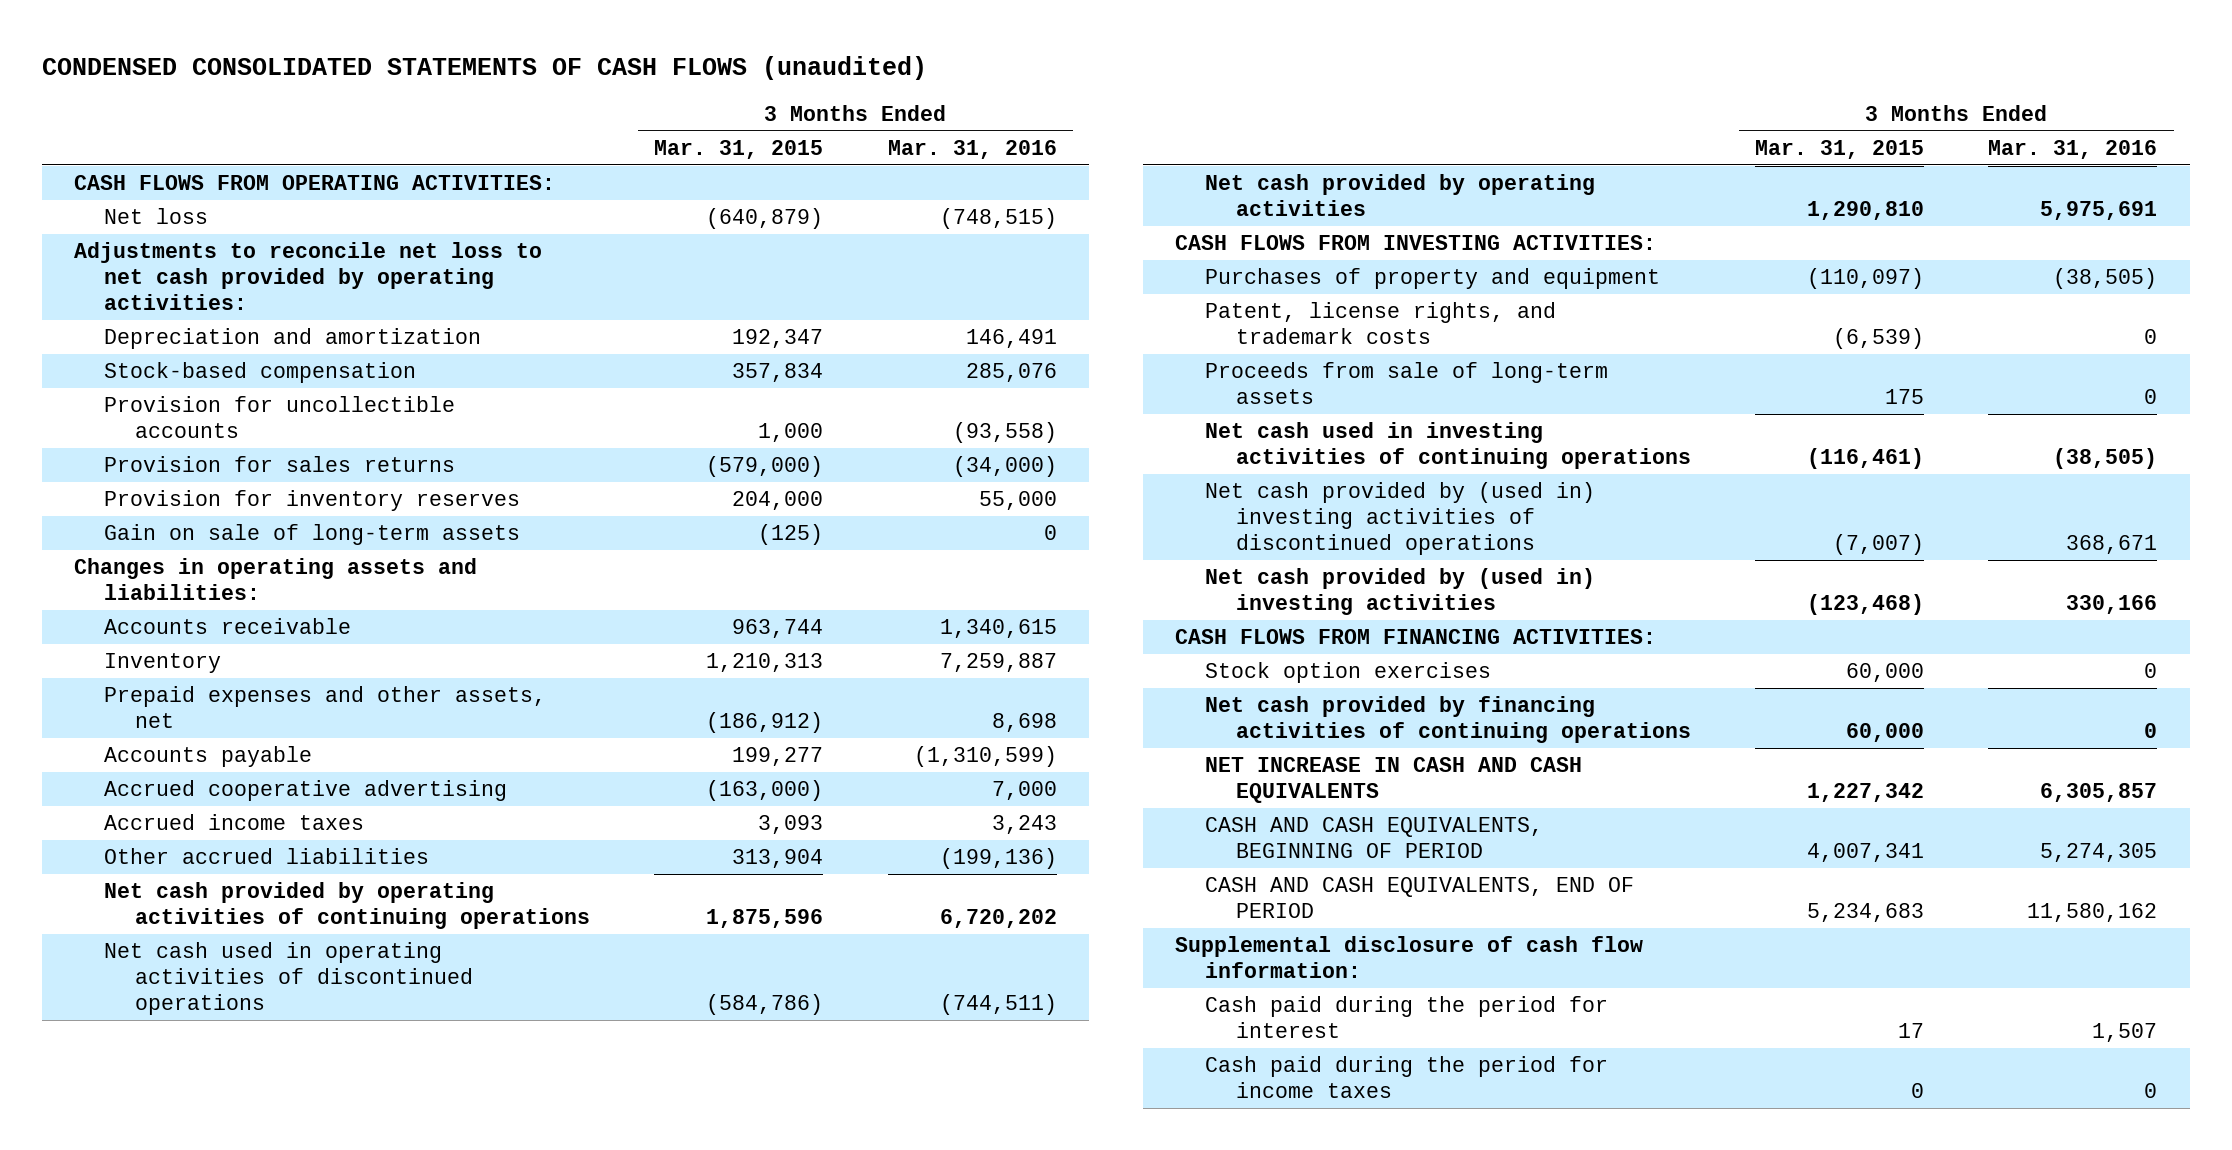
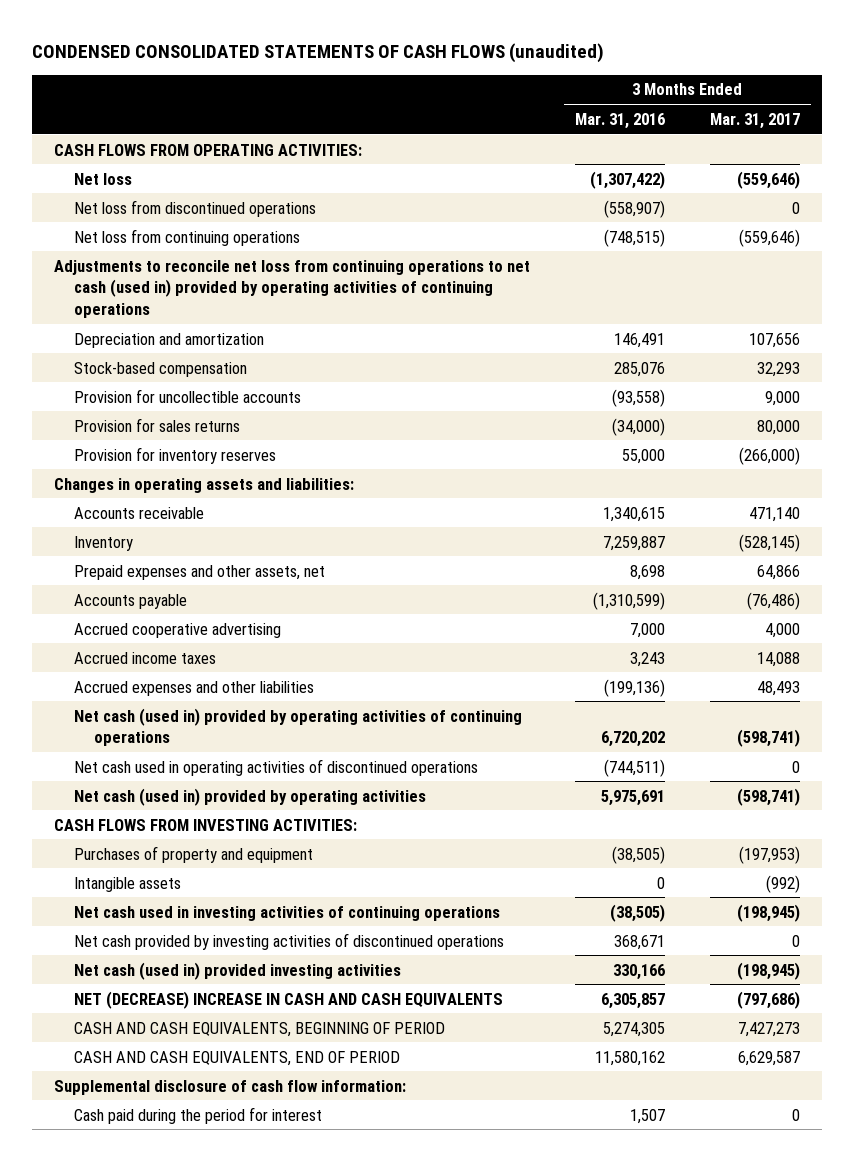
[654,139,824,159] Mar. 31, 2015 -> none
none -> [709,112,800,129] Mar. 31, 2017
[939,208,1057,230] (748,515) -> [589,170,665,189] (1,307,422)
none -> [74,199,317,217] Net loss from discontinued operations
none -> [74,228,301,246] Net loss from continuing operations
[74,242,543,311] Adjustments to reconcile net loss to net cash provided by operating activities: -> [54,259,531,318] Adjustments to reconcile net loss from continuing operations to net cash (used in) provided by operating activities of continuing operations
[104,524,521,546] Gain on sale of long-term assets -> none
[104,848,430,865] Other accrued liabilities -> [74,680,315,696] Accrued expenses and other liabilities
[104,882,590,930] Net cash provided by operating activities of continuing operations -> [74,707,523,747] Net cash (used in) provided by operating activities of continuing operations
[1205,174,1596,217] Net cash provided by operating activities -> [74,787,427,806] Net cash (used in) provided by operating activities
[1205,362,1609,405] Proceeds from sale of long-term assets -> none
[1205,302,1557,345] Patent, license rights, and trademark costs -> [74,876,182,892] Intangible assets
[1174,629,1656,645] CASH FLOWS FROM FINANCING ACTIVITIES: -> none
[1205,662,1492,684] Stock option exercises -> none
[1205,696,1691,744] Net cash provided by financing activities of continuing operations -> none
[1205,482,1596,556] Net cash provided by (used in) investing activities of discontinued operations -> [74,932,505,950] Net cash provided by investing activities of discontinued operations
[1205,568,1596,616] Net cash provided by (used in) investing activities -> [74,961,402,980] Net cash (used in) provided investing activities
[1205,757,1583,804] NET INCREASE IN CASH AND CASH EQUIVALENTS -> [74,990,504,1009] NET (DECREASE) INCREASE IN CASH AND CASH EQUIVALENTS
[1205,1056,1609,1099] Cash paid during the period for income taxes -> none

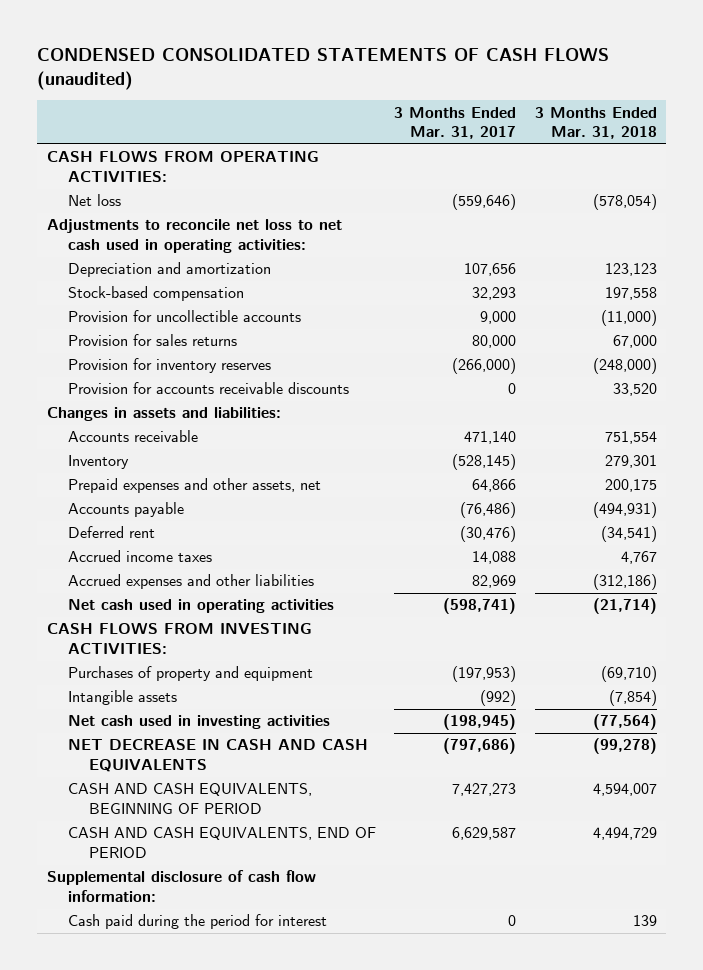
[574,112,665,129] Mar. 31, 2016 -> none
none -> [534,106,657,140] 3 Months Ended Mar. 31, 2018
[74,199,317,217] Net loss from discontinued operations -> none
[74,228,301,246] Net loss from continuing operations -> none
[54,259,531,318] Adjustments to reconcile net loss from continuing operations to net cash (used in) provided by operating activities of continuing operations -> [46,219,342,254] Adjustments to reconcile net loss to net cash used in operating activities:
none -> [67,382,349,395] Provision for accounts receivable discounts
[54,477,355,493] Changes in operating assets and liabilities: -> [46,407,281,422] Changes in assets and liabilities:
[74,622,282,638] Accrued cooperative advertising -> none
none -> [67,526,155,539] Deferred rent
[74,707,523,747] Net cash (used in) provided by operating activities of continuing operations -> none
[74,758,479,776] Net cash used in operating activities of discontinued operations -> none
[756,680,800,696] 48,493 -> [472,575,517,589] 82,969
[74,787,427,806] Net cash (used in) provided by operating activities -> [67,599,334,614] Net cash used in operating activities
[74,905,501,921] Net cash used in investing activities of continuing operations -> none
[74,932,505,950] Net cash provided by investing activities of discontinued operations -> none
[74,961,402,980] Net cash (used in) provided investing activities -> [67,715,330,730] Net cash used in investing activities
[74,990,504,1009] NET (DECREASE) INCREASE IN CASH AND CASH EQUIVALENTS -> [67,739,368,773] NET DECREASE IN CASH AND CASH EQUIVALENTS

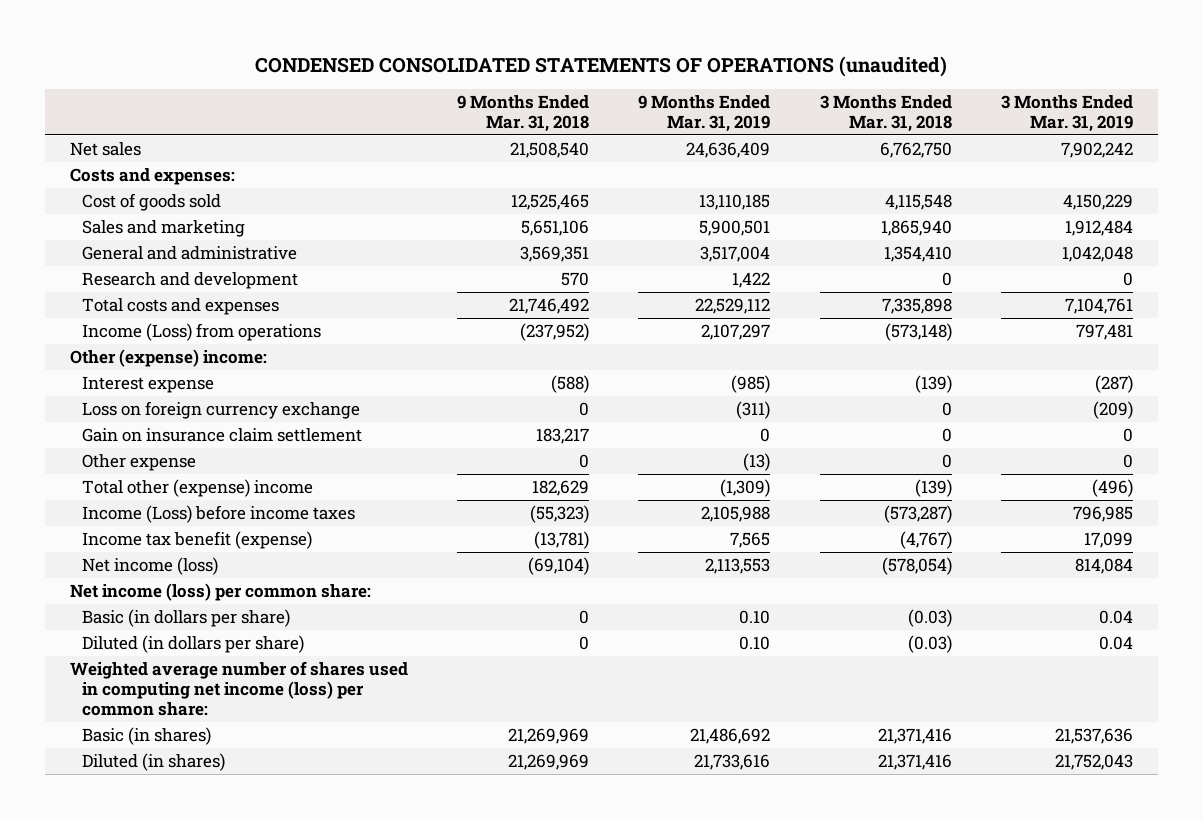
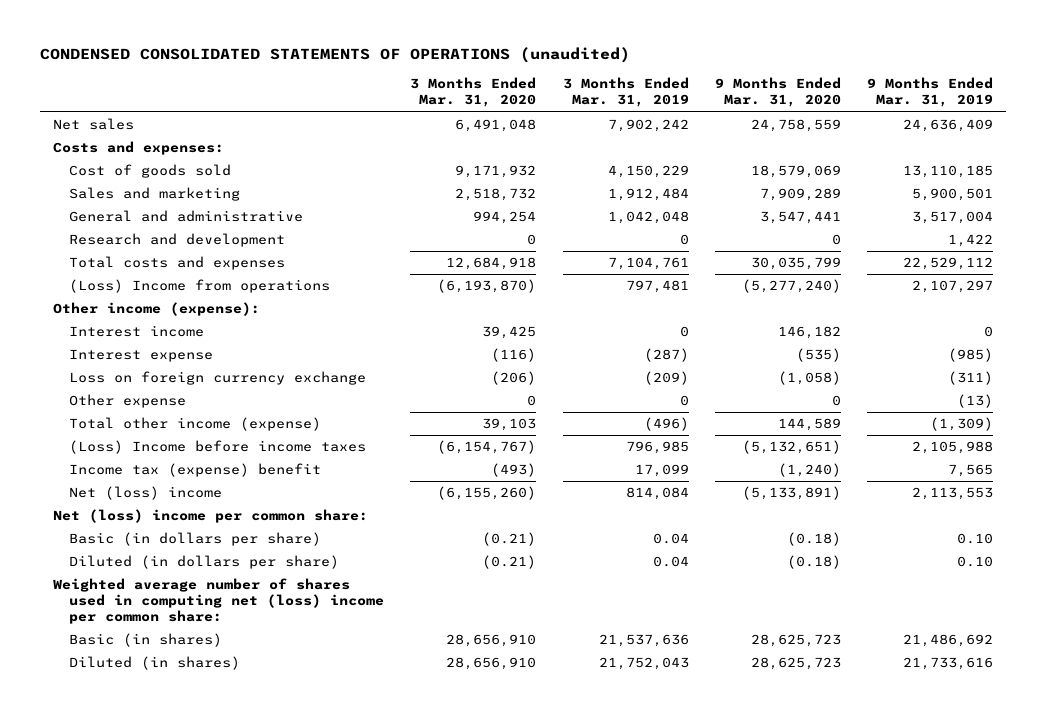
[457,94,590,132] 9 Months Ended Mar. 31, 2018 -> none
[819,94,952,132] 3 Months Ended Mar. 31, 2018 -> none
none -> [410,77,537,108] 3 Months Ended Mar. 31, 2020
none -> [714,77,841,108] 9 Months Ended Mar. 31, 2020
[81,322,321,341] Income (Loss) from operations -> [69,279,331,294] (Loss) Income from operations
[69,348,267,367] Other (expense) income: -> [52,302,260,317] Other income (expense):
none -> [69,325,205,338] Interest income
[81,427,362,442] Gain on insurance claim settlement -> none
[81,478,313,497] Total other (expense) income -> [69,417,322,432] Total other income (expense)
[81,504,355,523] Income (Loss) before income taxes -> [69,440,367,455] (Loss) Income before income taxes
[81,530,312,549] Income tax benefit (expense) -> [69,463,322,478] Income tax (expense) benefit
[81,556,218,575] Net income (loss) -> [69,486,223,501] Net (loss) income
[69,582,371,601] Net income (loss) per common share: -> [52,509,368,524] Net (loss) income per common share:
[69,660,408,717] Weighted average number of shares used in computing net income (loss) per common share: -> [52,578,385,624] Weighted average number of shares used in computing net (loss) income per common share:

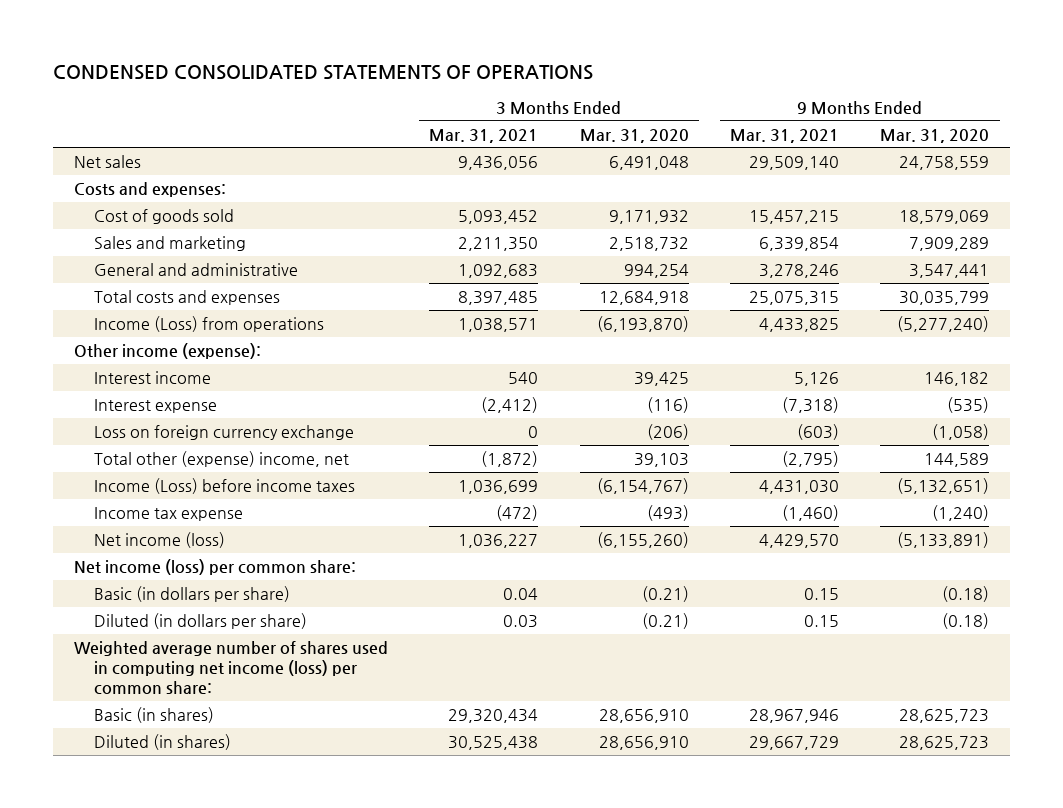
[39,47,630,64] CONDENSED CONSOLIDATED STATEMENTS OF OPERATIONS (unaudited) -> [53,65,594,81] CONDENSED CONSOLIDATED STATEMENTS OF OPERATIONS
[562,77,689,108] 3 Months Ended Mar. 31, 2019 -> none
[866,77,993,108] 9 Months Ended Mar. 31, 2019 -> none
none -> [429,128,539,143] Mar. 31, 2021
none -> [729,128,839,143] Mar. 31, 2021
[69,233,286,248] Research and development -> none
[69,279,331,294] (Loss) Income from operations -> [93,315,324,332] Income (Loss) from operations
[69,394,187,409] Other expense -> none
[69,417,322,432] Total other income (expense) -> [93,450,349,467] Total other (expense) income, net
[69,440,367,455] (Loss) Income before income taxes -> [93,477,355,494] Income (Loss) before income taxes
[69,463,322,478] Income tax (expense) benefit -> [93,506,243,521] Income tax expense
[69,486,223,501] Net (loss) income -> [93,531,225,548] Net income (loss)
[52,509,368,524] Net (loss) income per common share: -> [74,558,357,575] Net income (loss) per common share:
[52,578,385,624] Weighted average number of shares used in computing net (loss) income per common share: -> [74,640,389,696] Weighted average number of shares used in computing net income (loss) per common share:

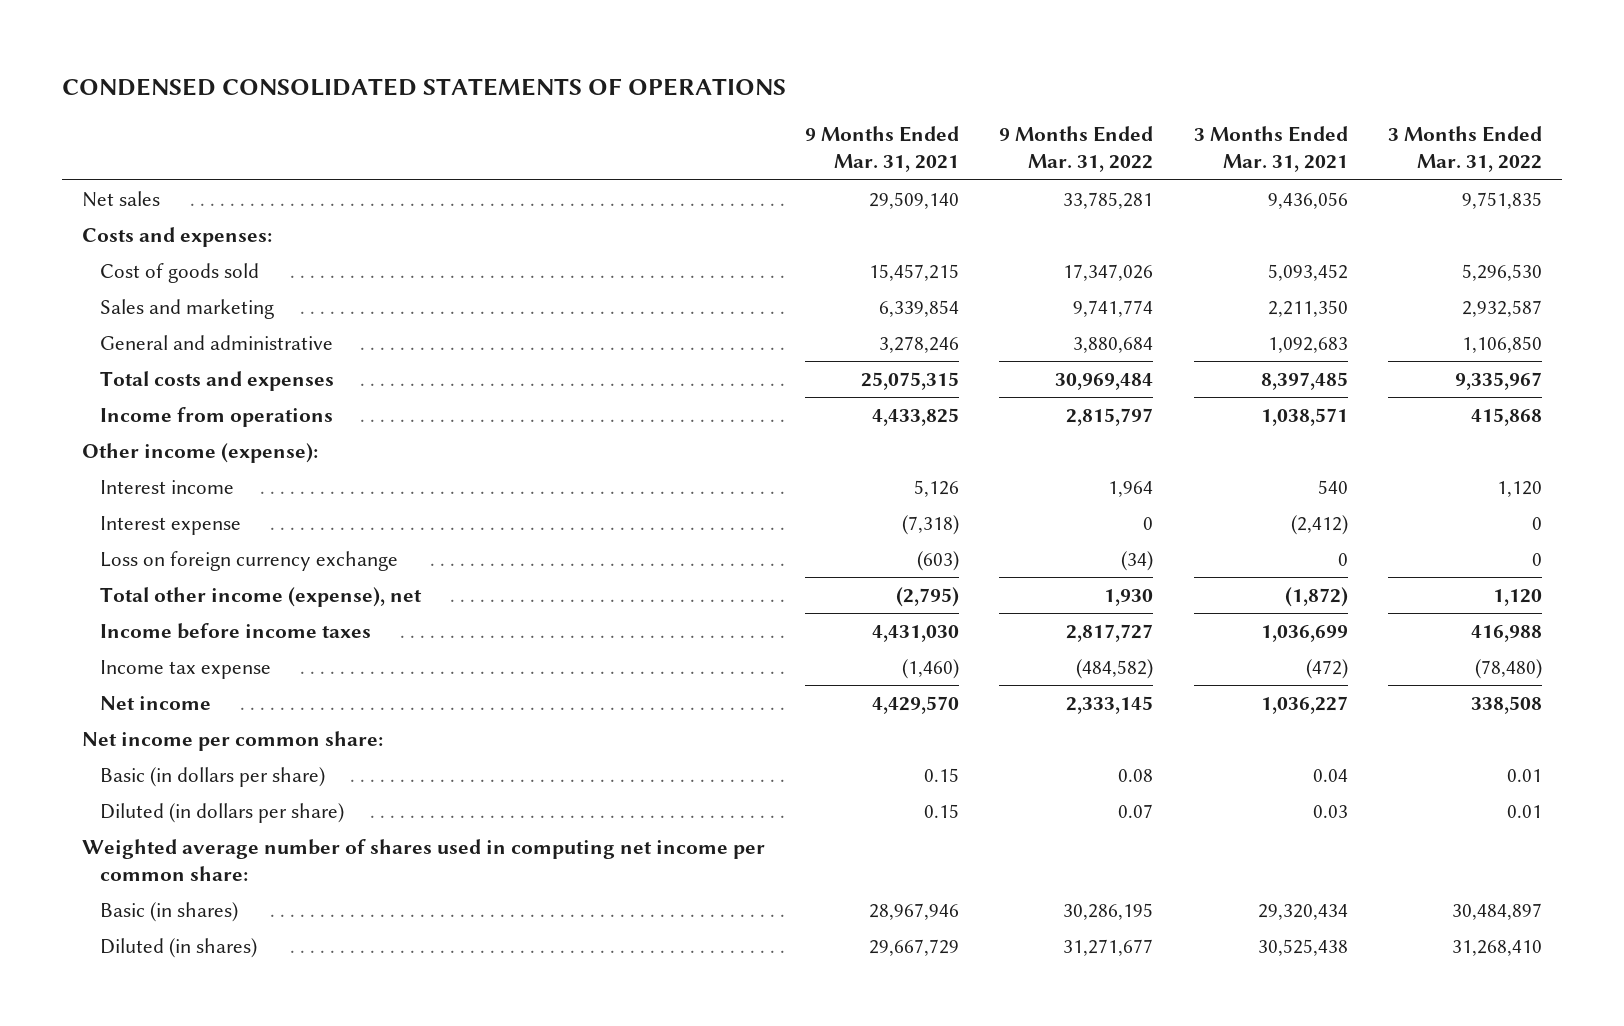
[579,128,689,143] Mar. 31, 2020 -> none
[880,128,990,143] Mar. 31, 2020 -> none
none -> [999,126,1154,173] 9 Months Ended Mar. 31, 2022
none -> [1387,126,1542,173] 3 Months Ended Mar. 31, 2022
[93,315,324,332] Income (Loss) from operations -> [99,406,333,427] Income from operations
[93,450,349,467] Total other (expense) income, net -> [99,586,422,607] Total other income (expense), net
[93,477,355,494] Income (Loss) before income taxes -> [99,622,371,639] Income before income taxes
[93,531,225,548] Net income (loss) -> [99,695,211,710] Net income
[74,558,357,575] Net income (loss) per common share: -> [82,730,384,751] Net income per common share:
[74,640,389,696] Weighted average number of shares used in computing net income (loss) per common share: -> [82,838,766,882] Weighted average number of shares used in computing net income per common share:

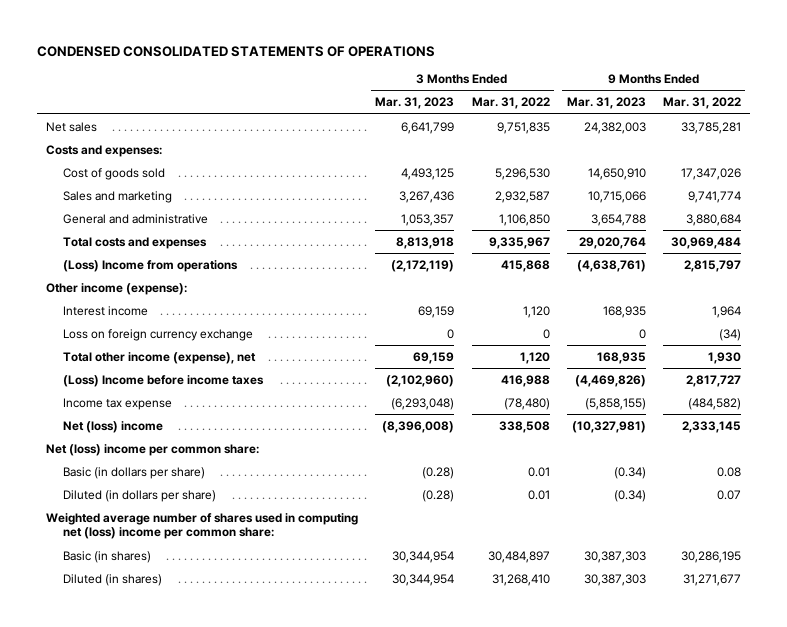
[805,126,960,173] 9 Months Ended Mar. 31, 2021 -> none
[1193,126,1348,173] 3 Months Ended Mar. 31, 2021 -> none
none -> [375,97,455,110] Mar. 31, 2023
none -> [566,97,646,110] Mar. 31, 2023
[99,406,333,427] Income from operations -> [62,259,238,272] (Loss) Income from operations
[99,515,241,535] Interest expense -> none
[99,622,371,639] Income before income taxes -> [62,374,264,387] (Loss) Income before income taxes
[99,695,211,710] Net income -> [62,420,163,433] Net (loss) income
[82,730,384,751] Net income per common share: -> [45,443,259,456] Net (loss) income per common share:
[82,838,766,882] Weighted average number of shares used in computing net income per common share: -> [45,512,358,540] Weighted average number of shares used in computing net (loss) income per common share:

